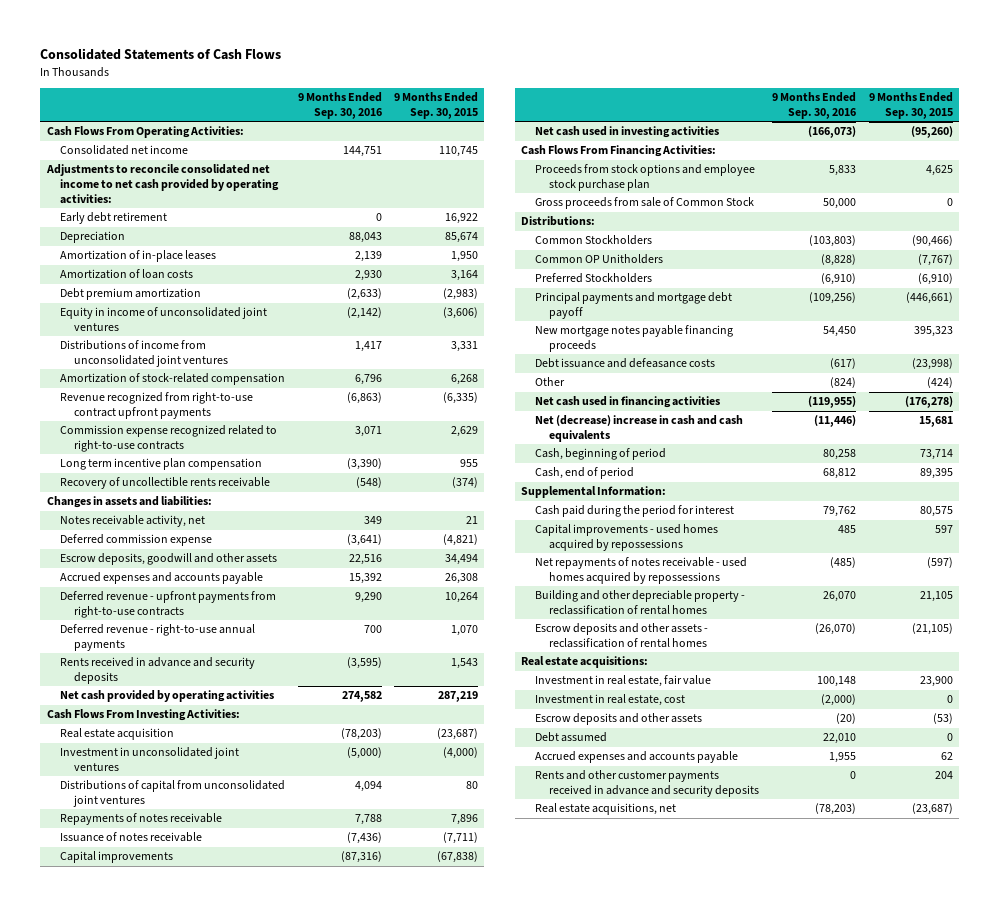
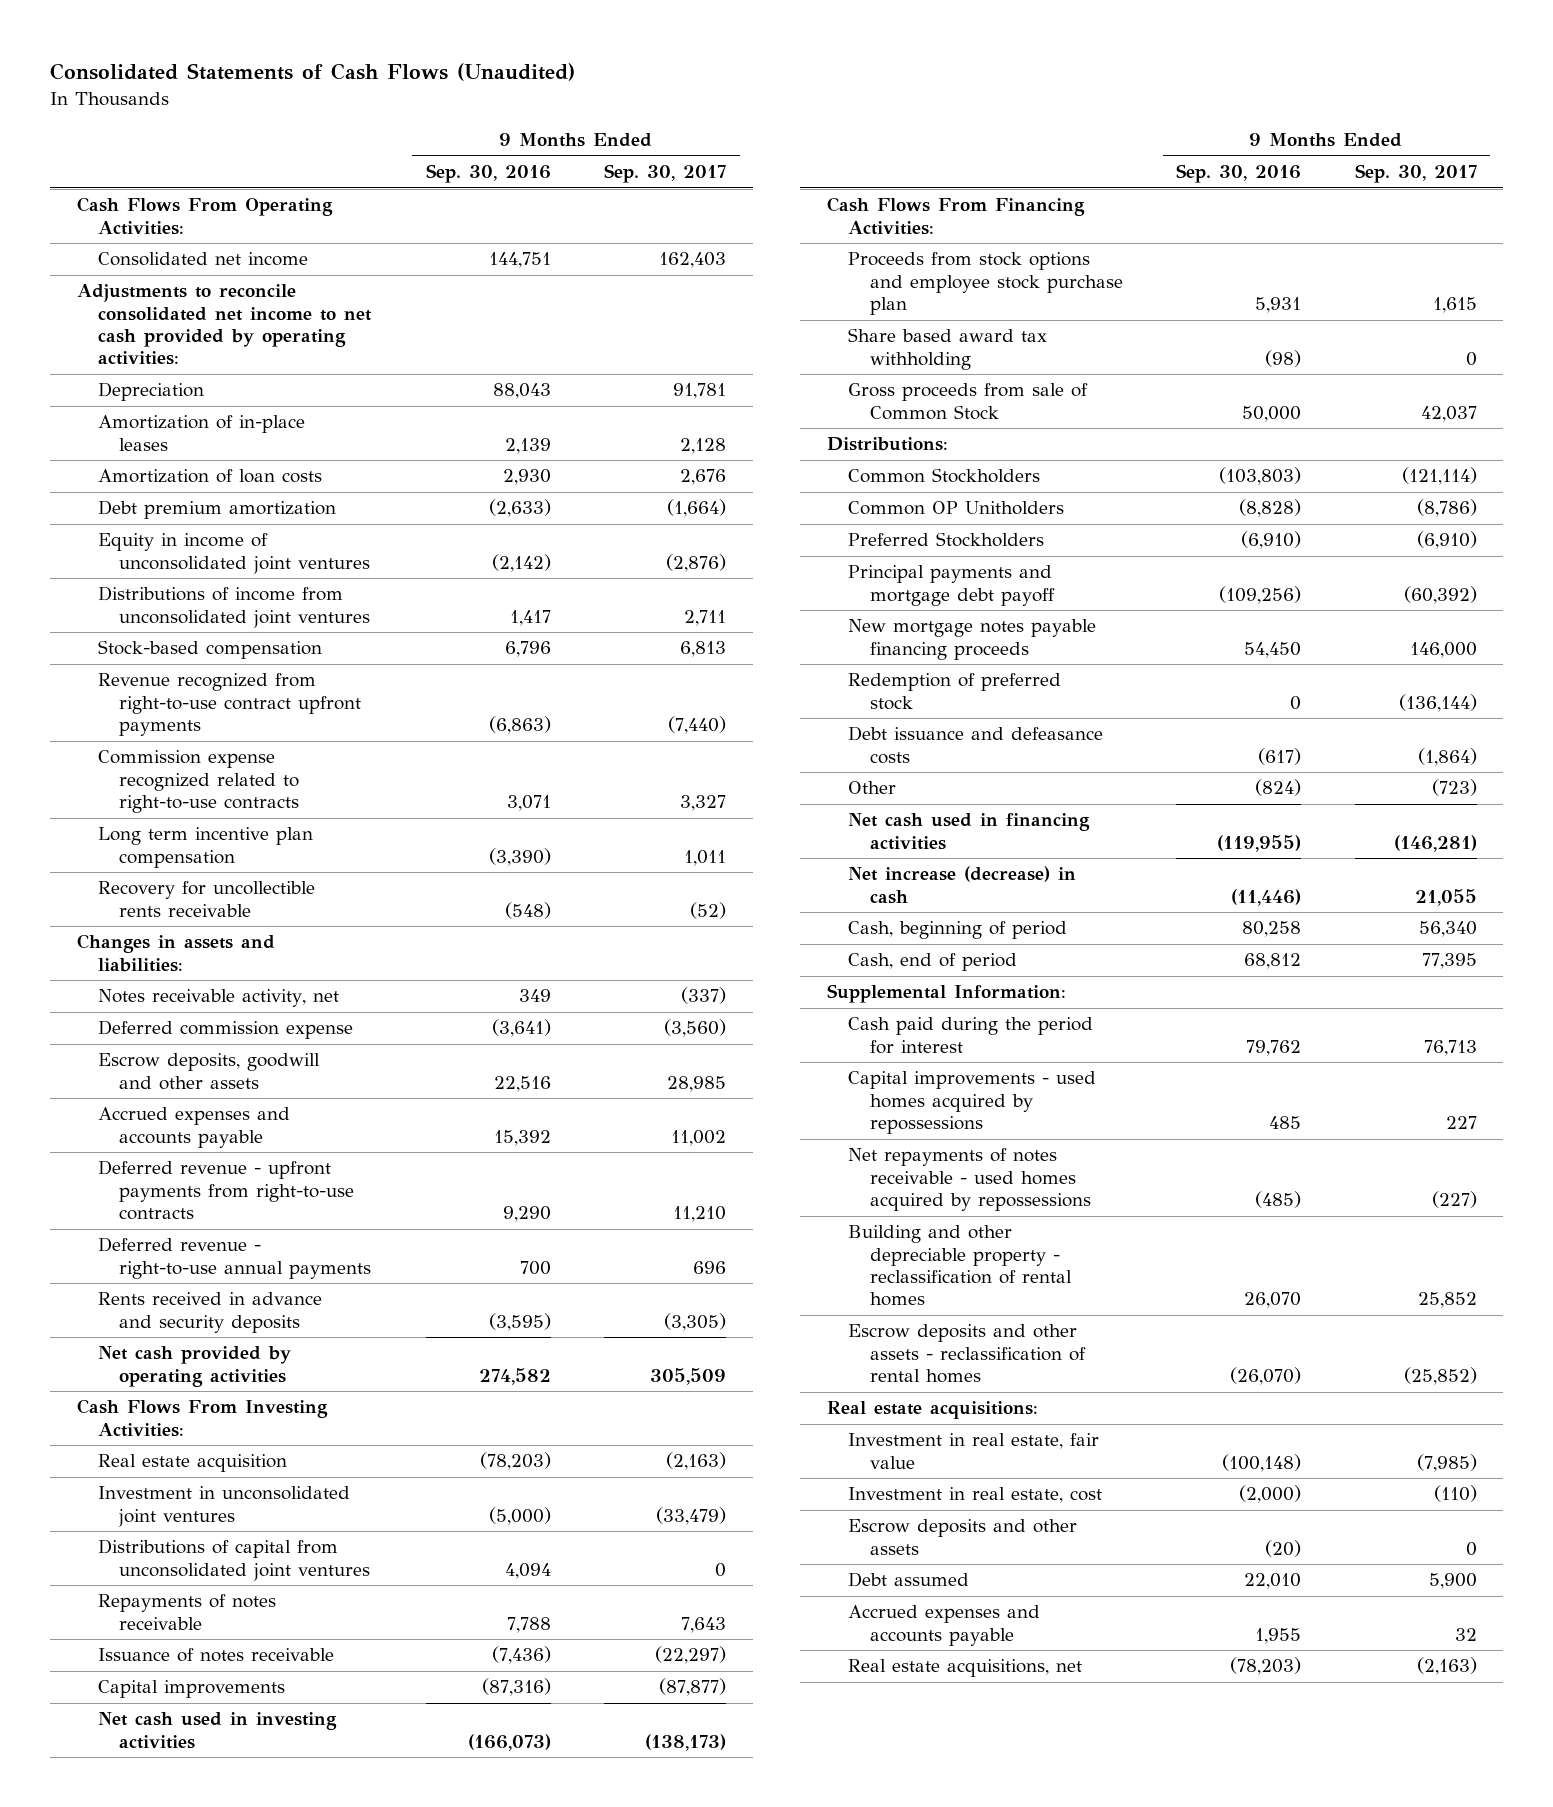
[40,48,282,61] Consolidated Statements of Cash Flows -> [49,63,575,82] Consolidated Statements of Cash Flows (Unaudited)
[394,92,479,120] 9 Months Ended Sep. 30, 2015 -> none
none -> [604,164,727,184] Sep. 30, 2017
[60,212,168,225] Early debt retirement -> none
[60,373,286,386] Amortization of stock-related compensation -> [97,640,322,660] Stock-based compensation
[60,477,271,490] Recovery of uncollectible rents receivable -> [97,881,315,917] Recovery for uncollectible rents receivable
[829,165,857,177] 5,833 -> [1255,297,1302,314] 5,931
none -> [848,328,1048,370] Share based award tax withholding
none -> [848,673,1062,710] Redemption of preferred stock
[534,415,743,443] Net (decrease) increase in cash and cash equivalents -> [848,866,1077,904] Net increase (decrease) in cash
[817,676,857,688] 100,148 -> [1222,1453,1302,1472] (100,148)
[534,770,759,798] Rents and other customer payments received in advance and security deposits -> none

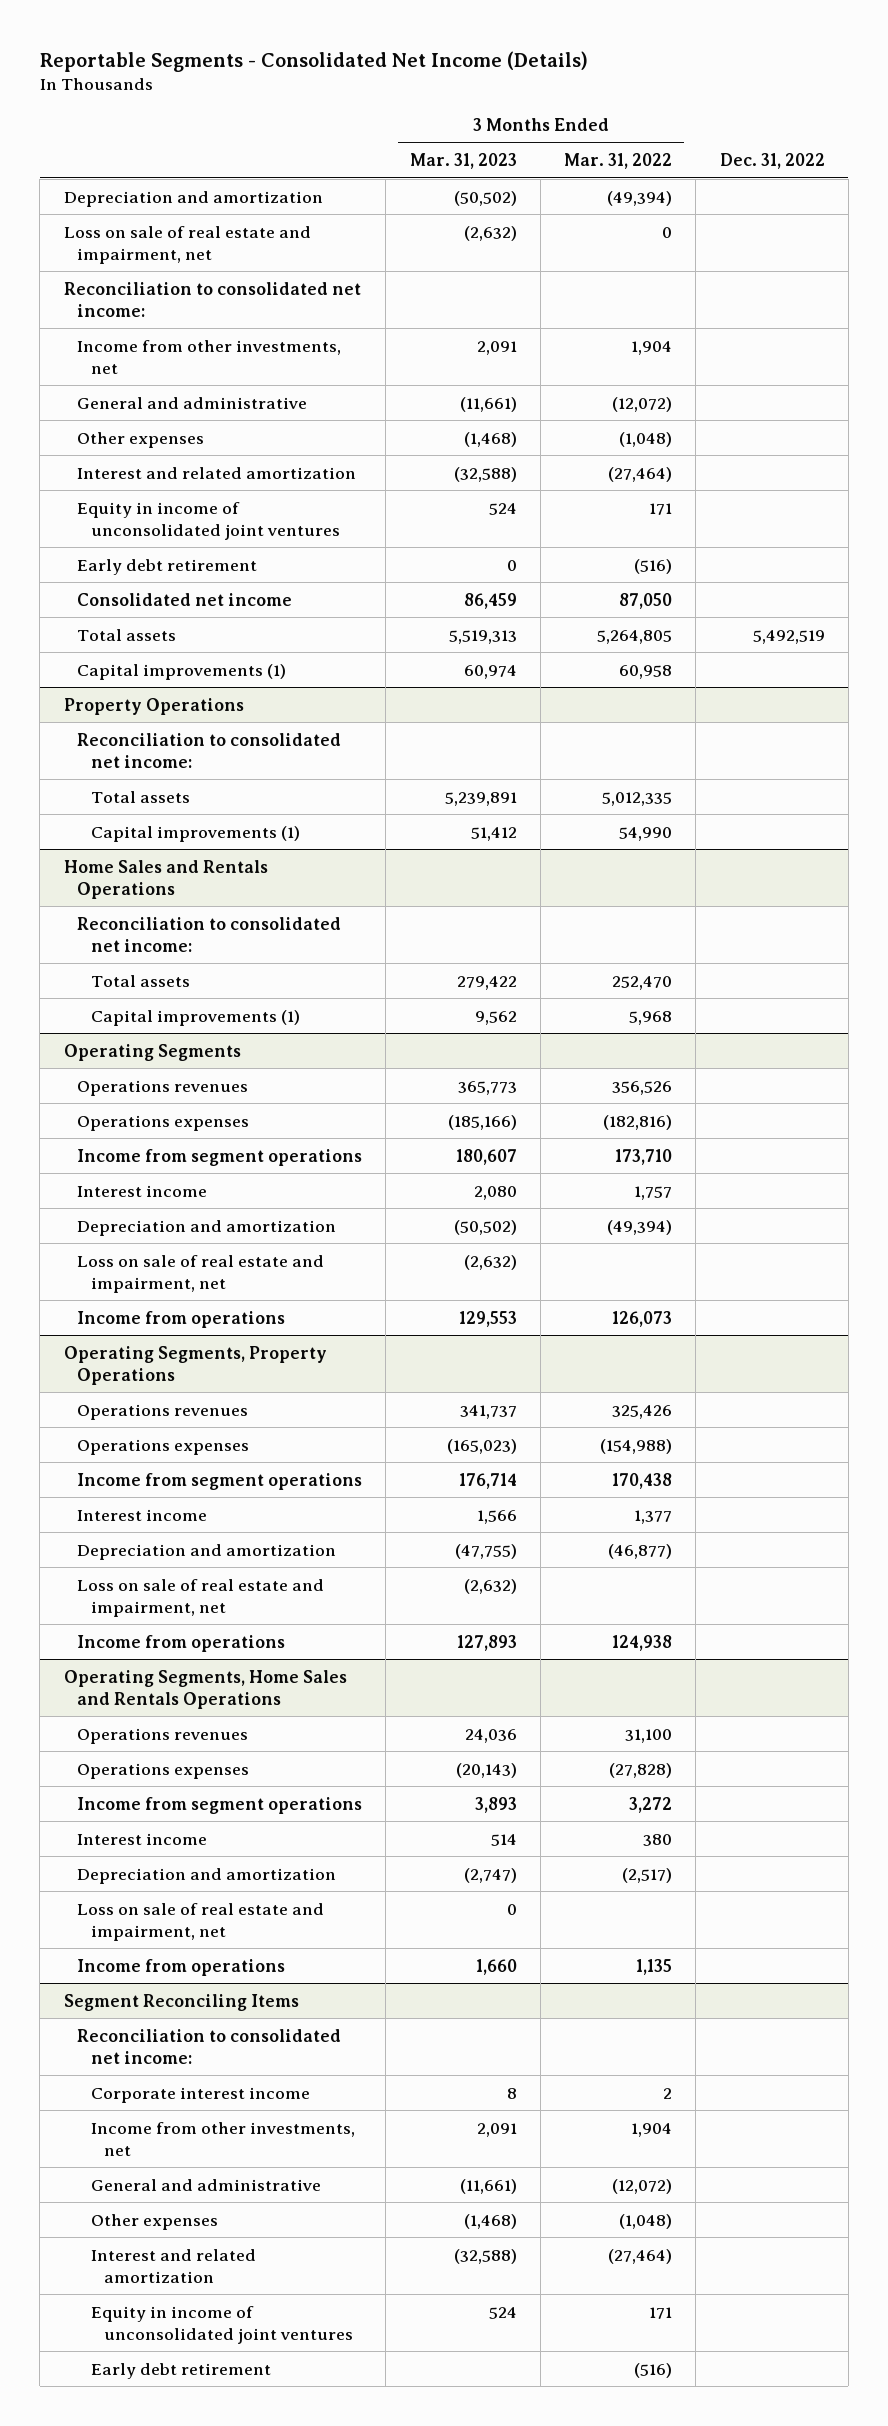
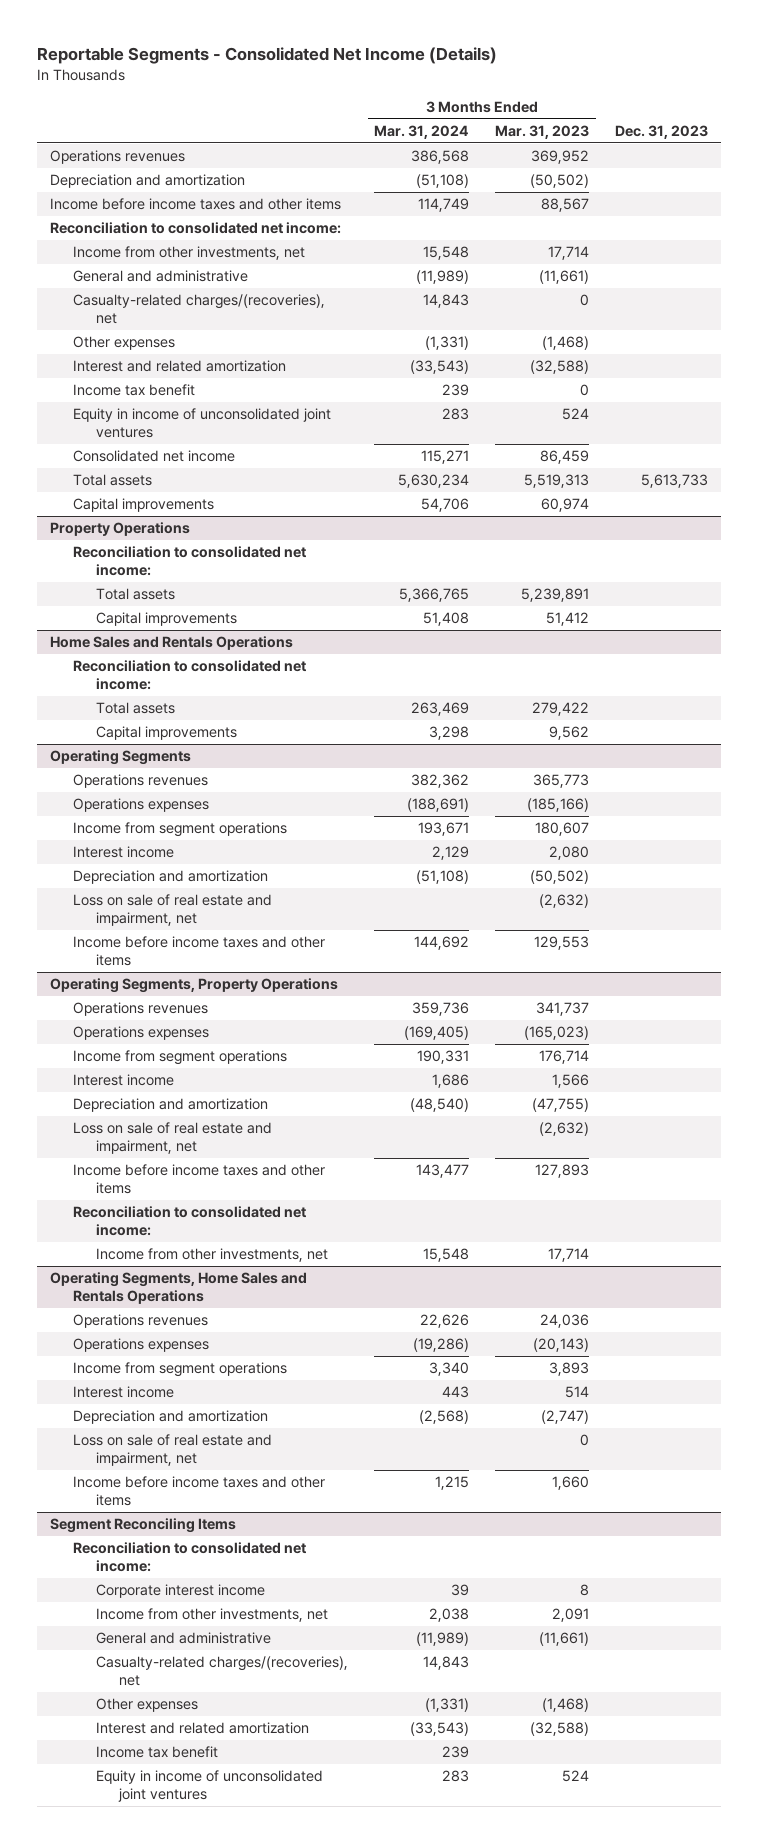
[564,153,673,170] Mar. 31, 2022 -> none
[719,153,825,170] Dec. 31, 2022 -> none
none -> [374,124,470,139] Mar. 31, 2024
none -> [615,124,709,139] Dec. 31, 2023
none -> [50,150,186,165] Operations revenues
[63,225,311,264] Loss on sale of real estate and impairment, net -> none
none -> [50,198,342,211] Income before income taxes and other items
[476,340,517,355] 2,091 -> [548,246,590,261] 17,714
none -> [73,294,326,324] Casualty-related charges/(recoveries), net
none -> [73,384,196,397] Income tax benefit
[77,558,258,575] Early debt retirement -> none
[77,663,287,680] Capital improvements (1) -> [73,498,215,513] Capital improvements
[90,825,300,842] Capital improvements (1) -> [96,612,238,627] Capital improvements
[90,1009,300,1026] Capital improvements (1) -> [96,726,238,741] Capital improvements
[77,1310,286,1328] Income from operations -> [73,936,326,966] Income before income taxes and other items
[77,1634,286,1652] Income from operations -> [73,1164,326,1194] Income before income taxes and other items
none -> [73,1206,307,1236] Reconciliation to consolidated net income:
none -> [96,1248,329,1263] Income from other investments, net
[77,1958,286,1976] Income from operations -> [73,1476,326,1506] Income before income taxes and other items
none -> [96,1656,349,1686] Casualty-related charges/(recoveries), net
none -> [96,1746,219,1759] Income tax benefit
[90,2362,271,2379] Early debt retirement -> none

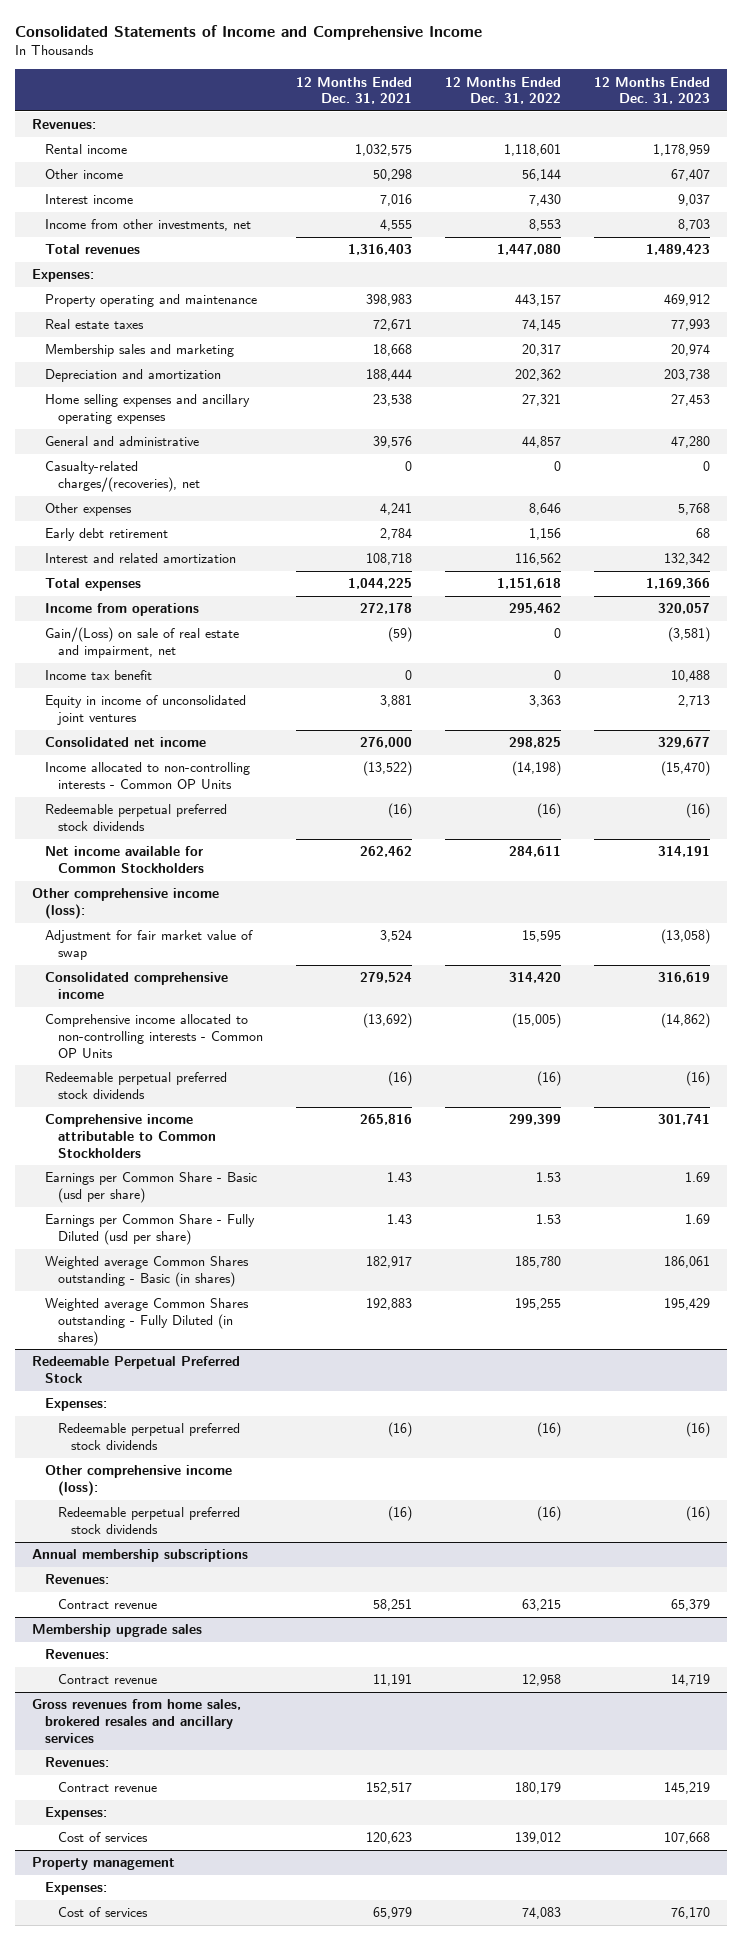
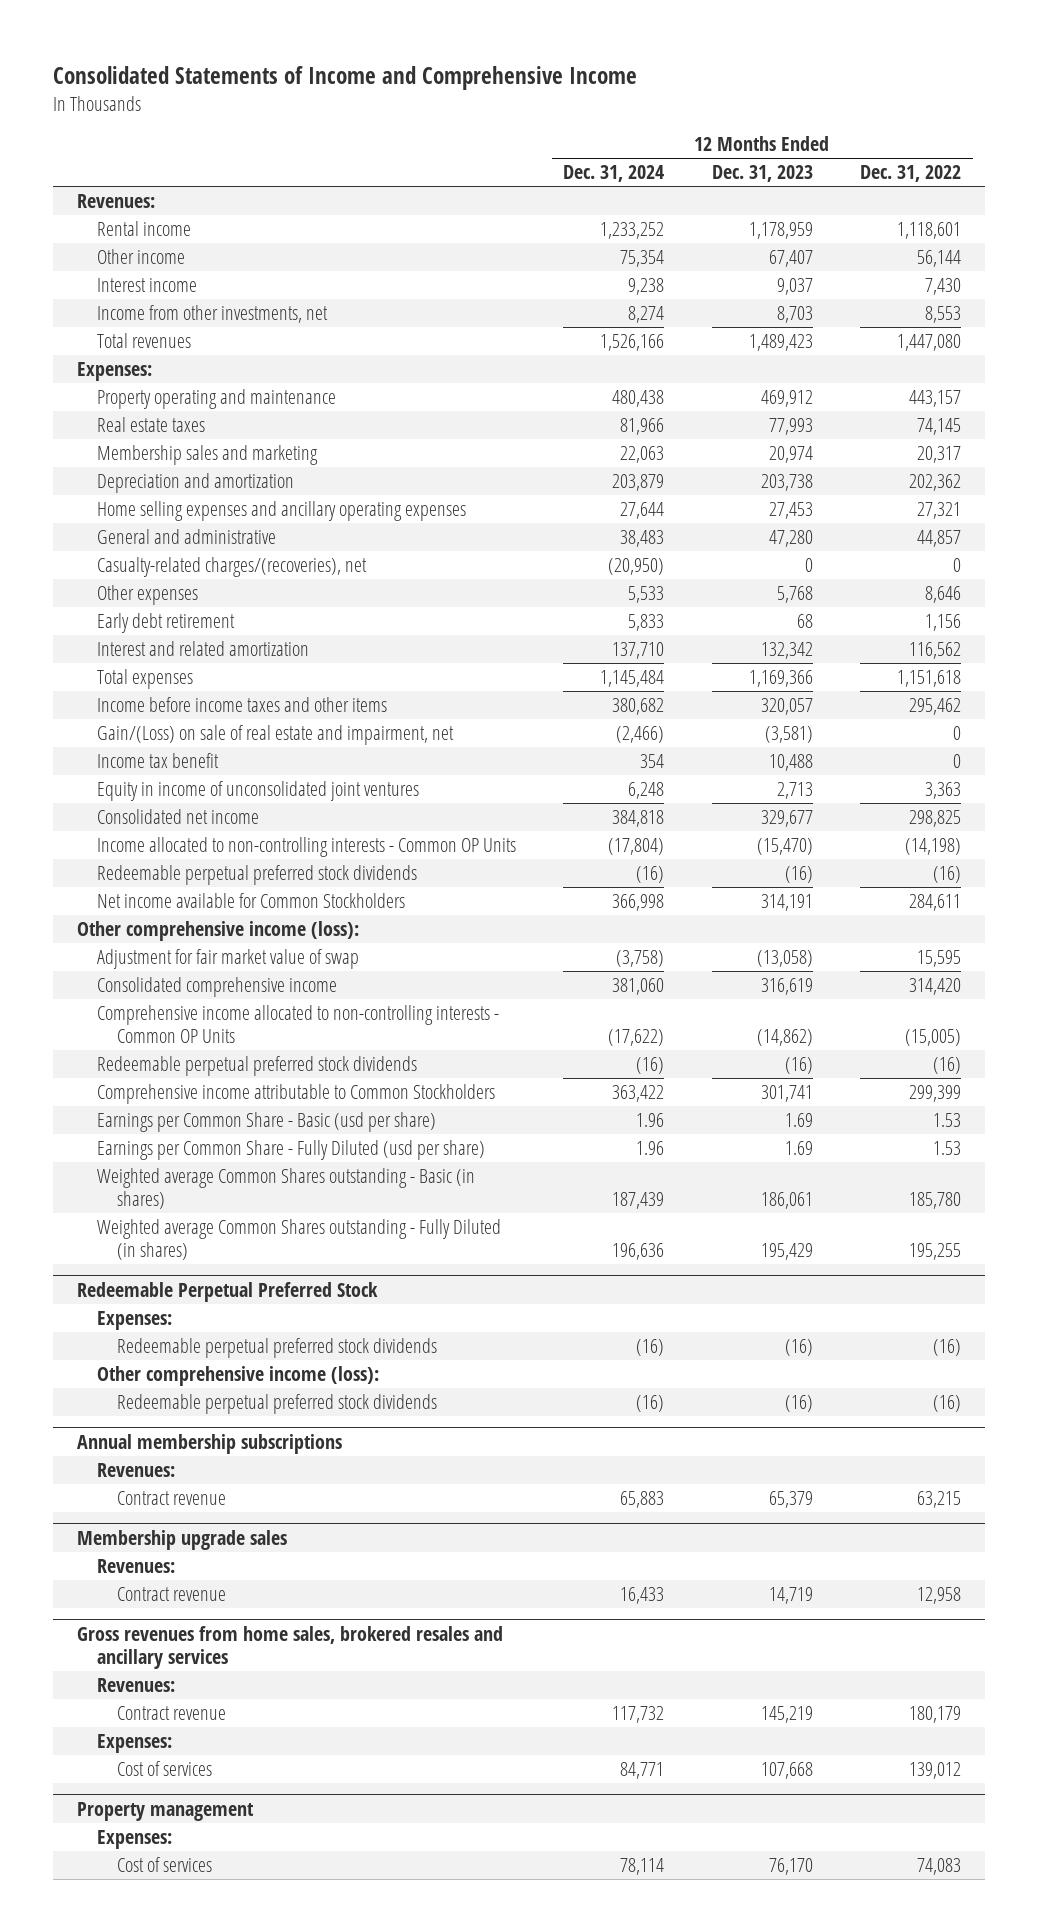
[295,76,412,105] 12 Months Ended Dec. 31, 2021 -> none
none -> [563,165,665,183] Dec. 31, 2024
[44,603,199,617] Income from operations -> [96,697,387,713] Income before income taxes and other items

